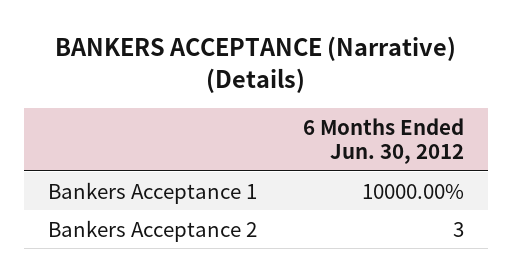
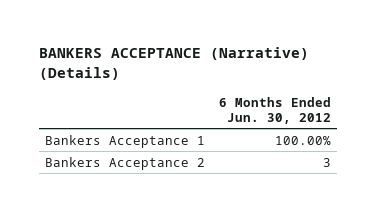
[362,183,465,199] 10000.00% -> [274,135,331,145] 100.00%

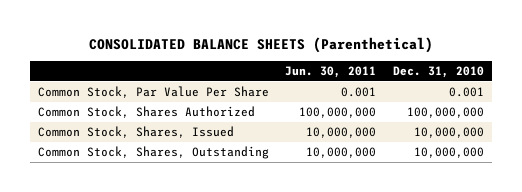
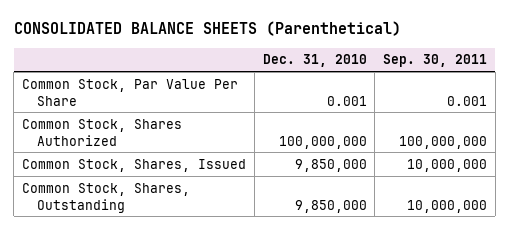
[285,66,377,79] Jun. 30, 2011 -> none
none -> [383,54,488,68] Sep. 30, 2011
[413,127,484,139] 10,000,000 -> [294,158,367,172] 9,850,000
[413,147,484,159] 10,000,000 -> [294,199,367,213] 9,850,000

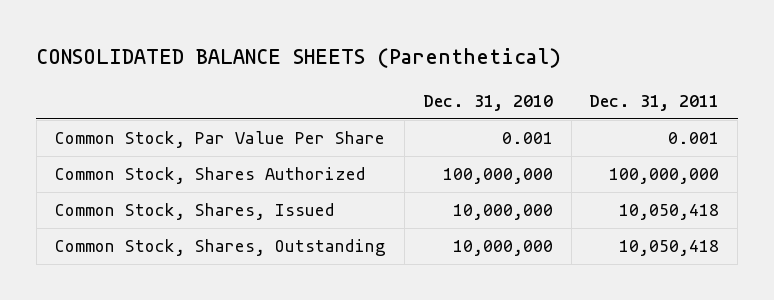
[383,54,488,68] Sep. 30, 2011 -> none
none -> [589,94,720,111] Dec. 31, 2011
[294,158,367,172] 9,850,000 -> [452,204,553,221] 10,000,000
[294,199,367,213] 9,850,000 -> [452,240,553,257] 10,000,000

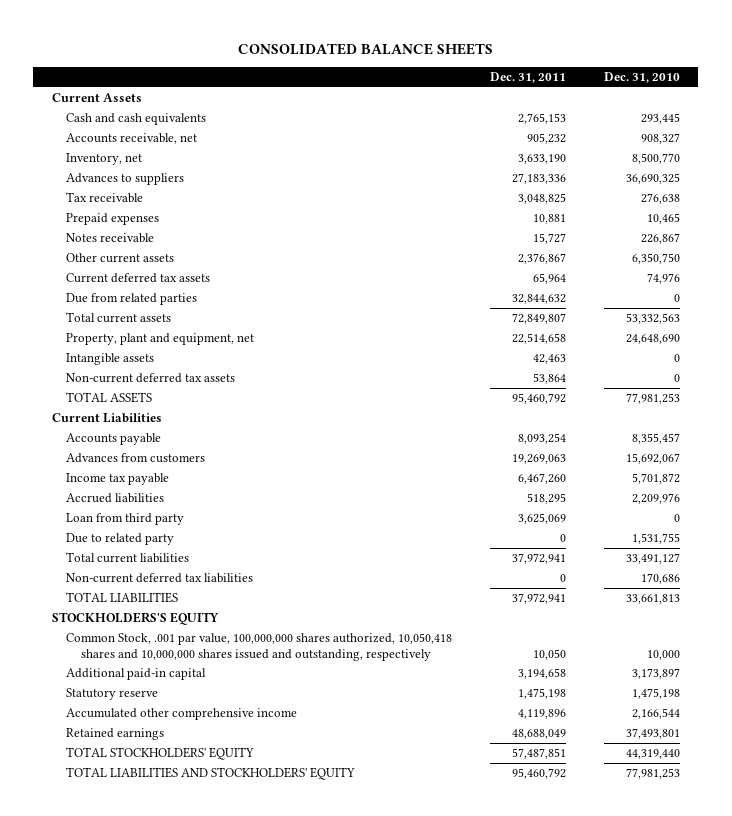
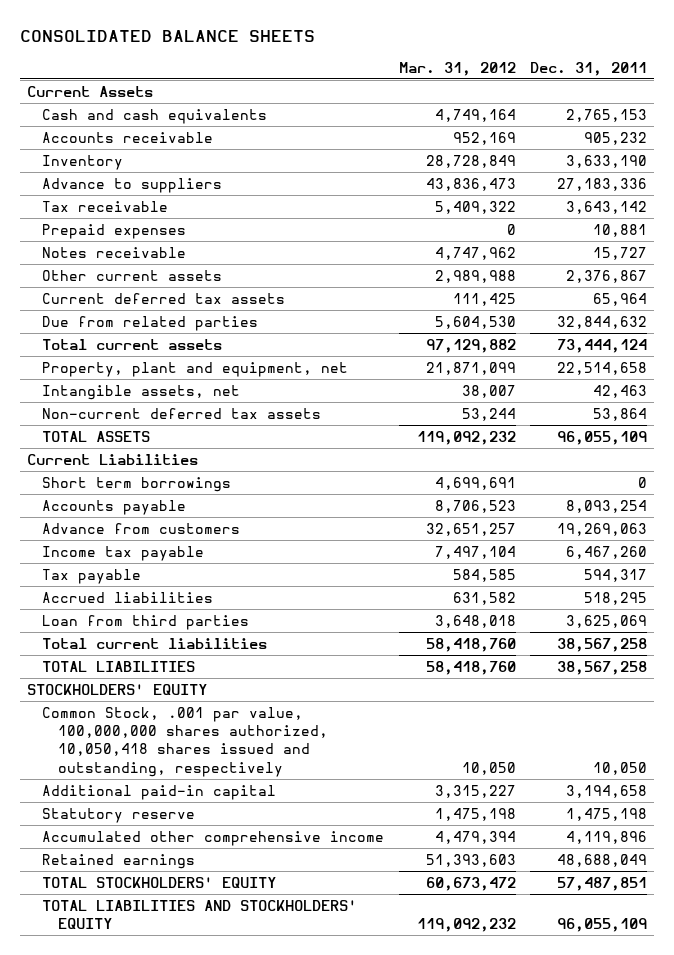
[603,72,680,84] Dec. 31, 2010 -> none
none -> [398,61,516,76] Mar. 31, 2012
[66,133,198,145] Accounts receivable, net -> [42,131,214,143] Accounts receivable
[66,153,143,166] Inventory, net -> [42,154,124,170] Inventory
[66,173,185,186] Advances to suppliers -> [42,177,223,193] Advance to suppliers
[517,193,566,205] 3,048,825 -> [565,200,647,214] 3,643,142
[511,313,566,325] 72,849,807 -> [556,338,647,353] 73,444,124
[66,353,155,366] Intangible assets -> [42,384,241,400] Intangible assets, net
[511,393,566,405] 95,460,792 -> [556,430,647,445] 96,055,109
none -> [42,476,232,492] Short term borrowings
[66,453,206,464] Advances from customers -> [42,522,241,534] Advance from customers
none -> [42,568,142,584] Tax payable
[66,533,175,546] Due to related party -> none
[66,573,254,584] Non-current deferred tax liabilities -> none
[66,513,185,526] Loan from third party -> [42,614,250,630] Loan from third parties
[511,553,566,565] 37,972,941 -> [556,637,647,652] 38,567,258
[511,593,566,605] 37,972,941 -> [556,660,647,675] 38,567,258
[51,612,219,626] STOCKHOLDERS'S EQUITY -> [27,683,208,695] STOCKHOLDERS' EQUITY
[66,633,453,661] Common Stock, .001 par value, 100,000,000 shares authorized, 10,050,418 shares and 10,000,000 shares issued and outstanding, respectively -> [42,706,328,777] Common Stock, .001 par value, 100,000,000 shares authorized, 10,050,418 shares issued and outstanding, respectively
[511,768,566,780] 95,460,792 -> [556,918,647,933] 96,055,109

